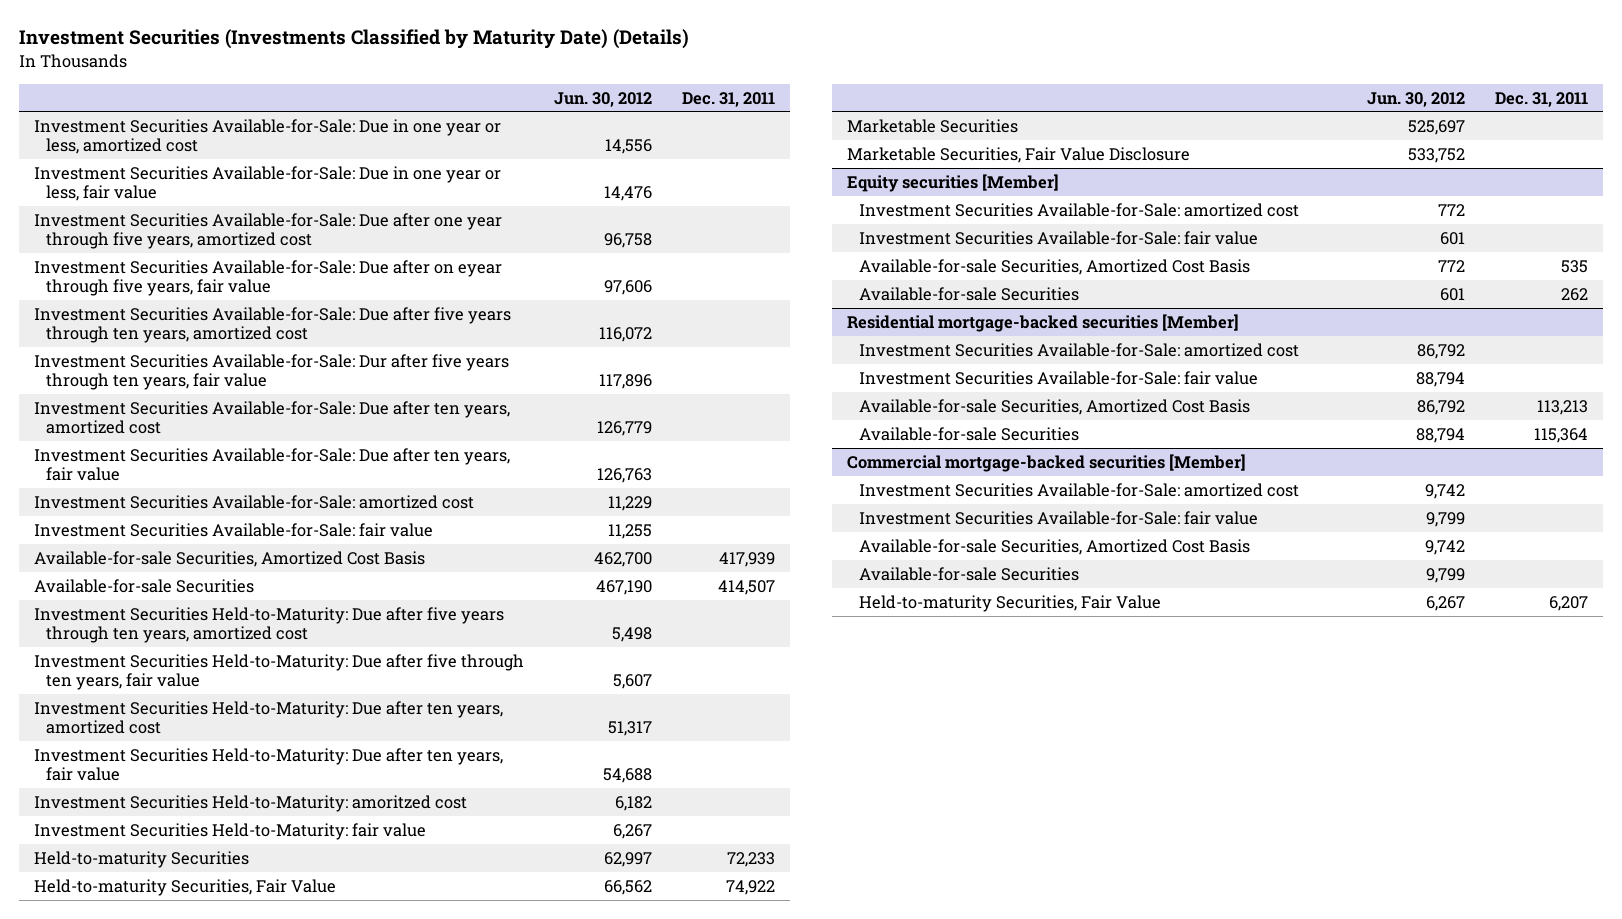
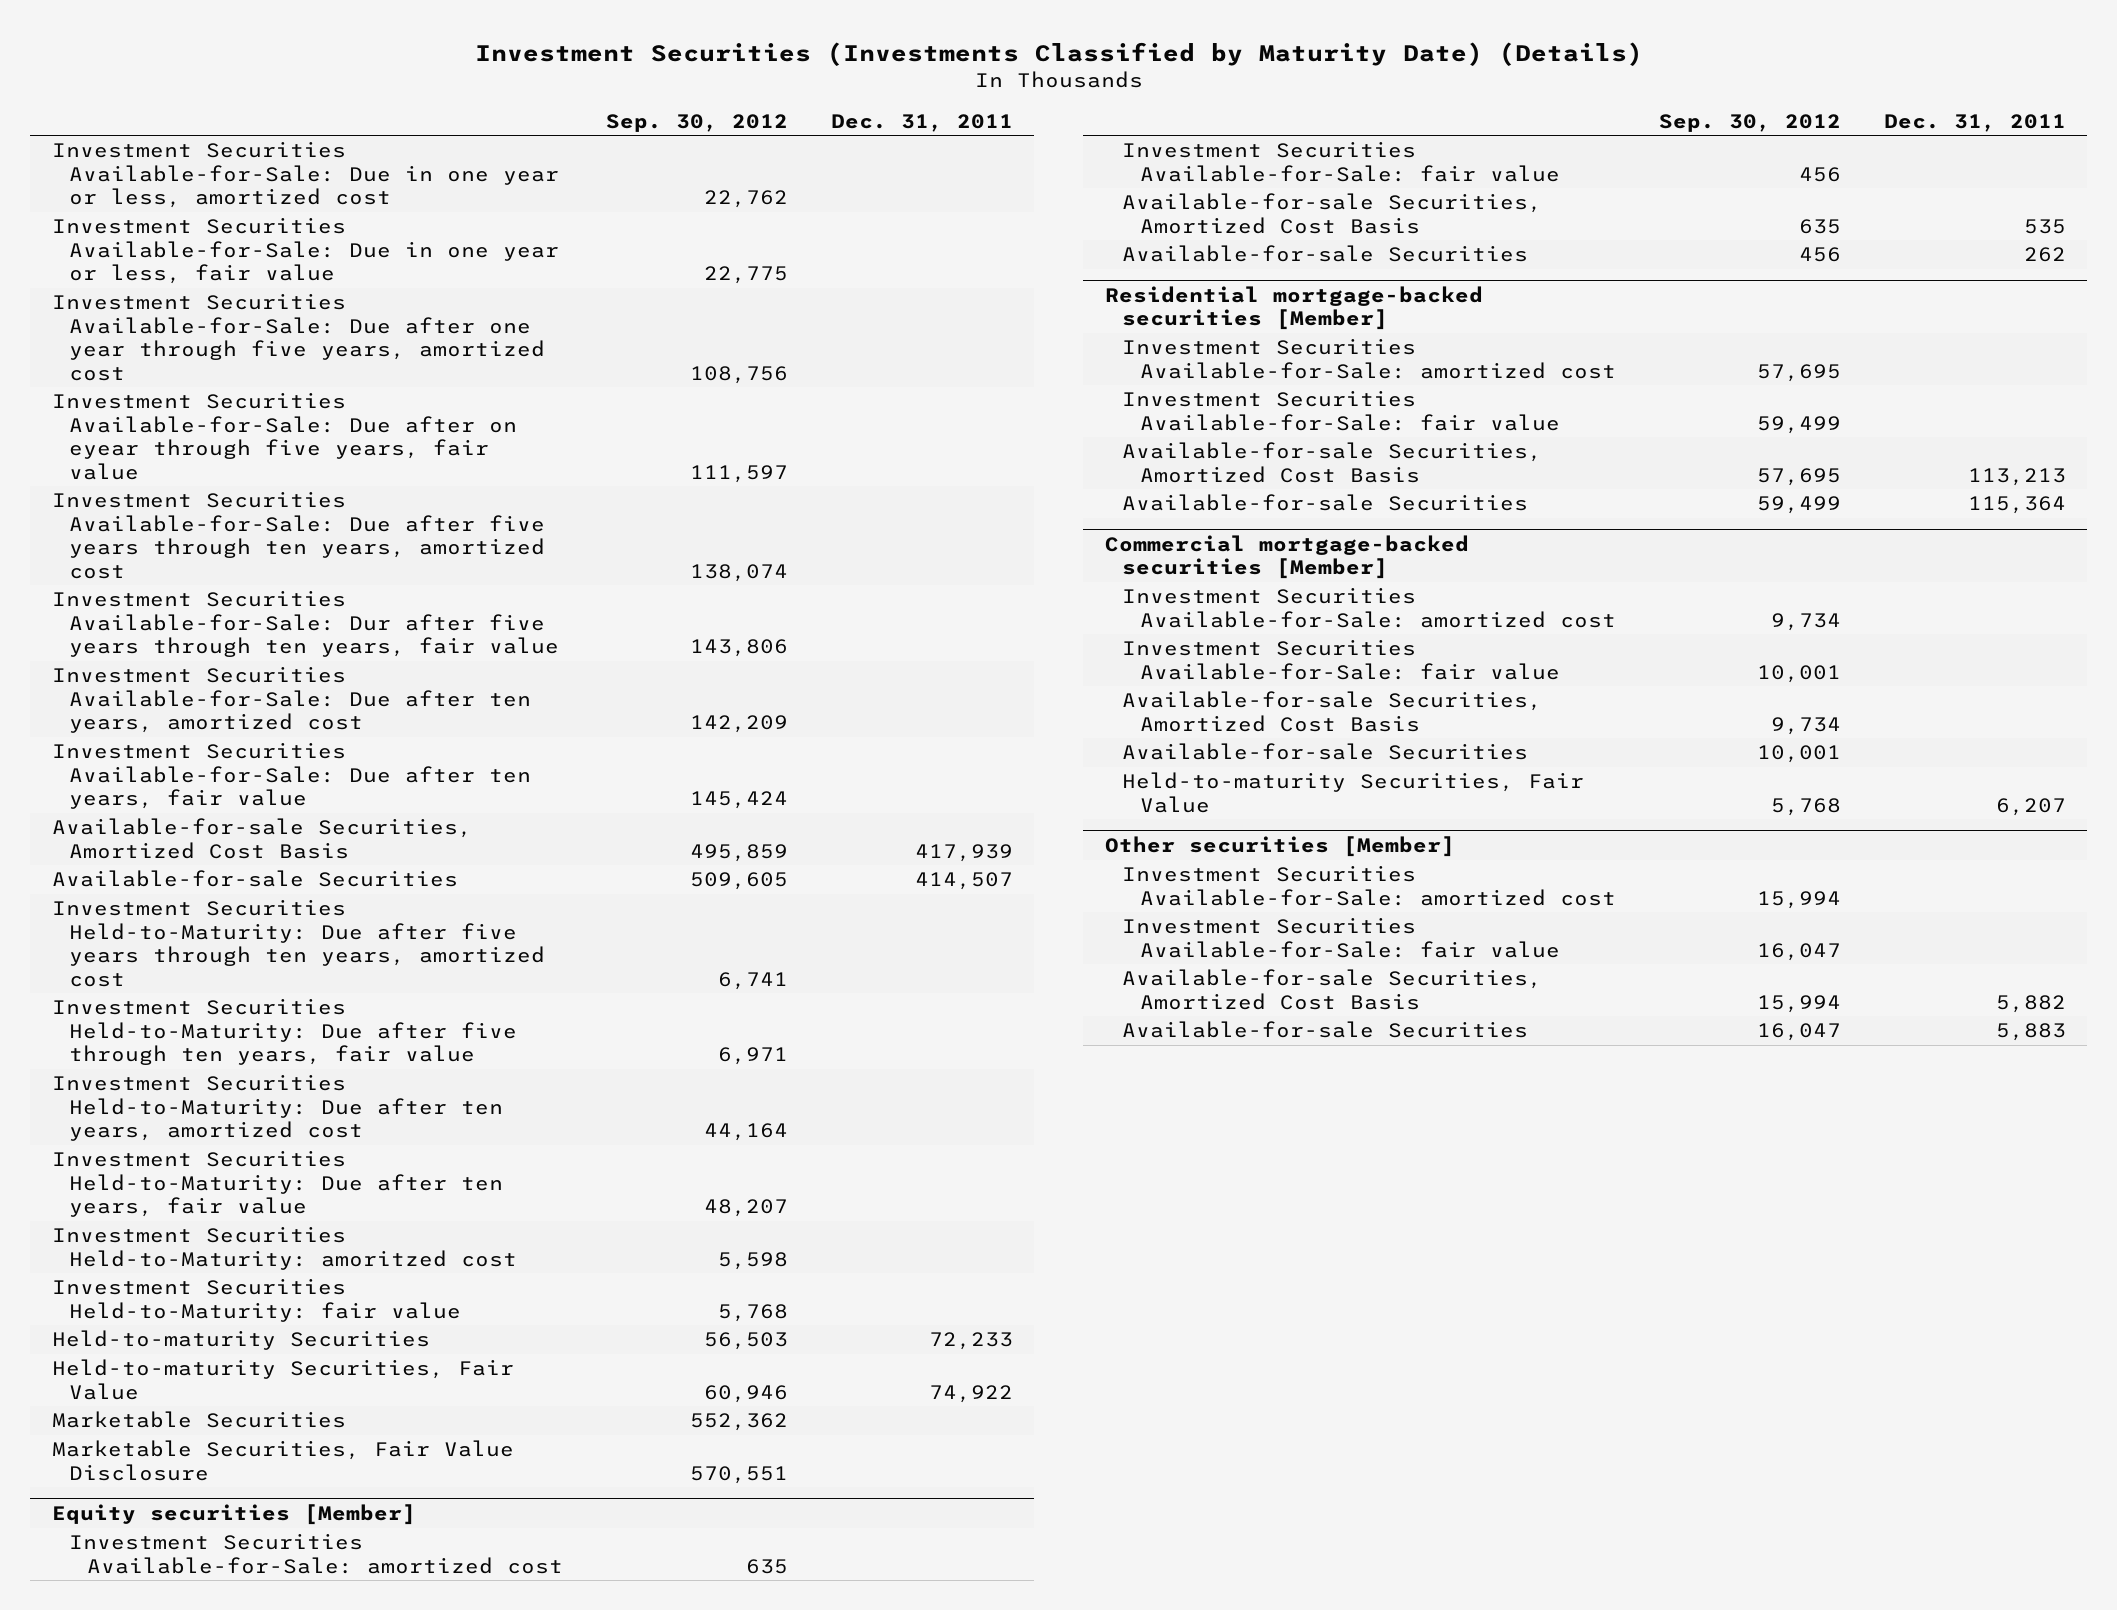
[553,91,652,107] Jun. 30, 2012 -> none
none -> [605,113,788,132] Sep. 30, 2012
[33,494,474,509] Investment Securities Available-for-Sale: amortized cost -> none
[33,522,433,537] Investment Securities Available-for-Sale: fair value -> none
none -> [1104,835,1455,857] Other securities [Member]
none -> [1122,865,1616,906] Investment Securities Available-for-Sale: amortized cost
none -> [1122,917,1560,958] Investment Securities Available-for-Sale: fair value
none -> [1122,969,1543,1010] Available-for-sale Securities, Amortized Cost Basis
none -> [1122,1021,1529,1039] Available-for-sale Securities

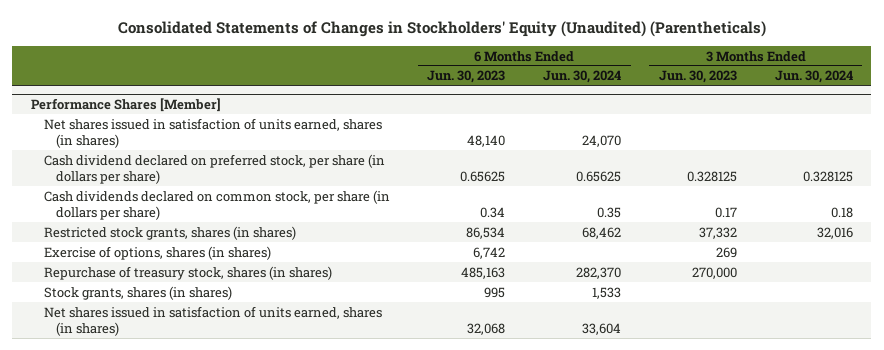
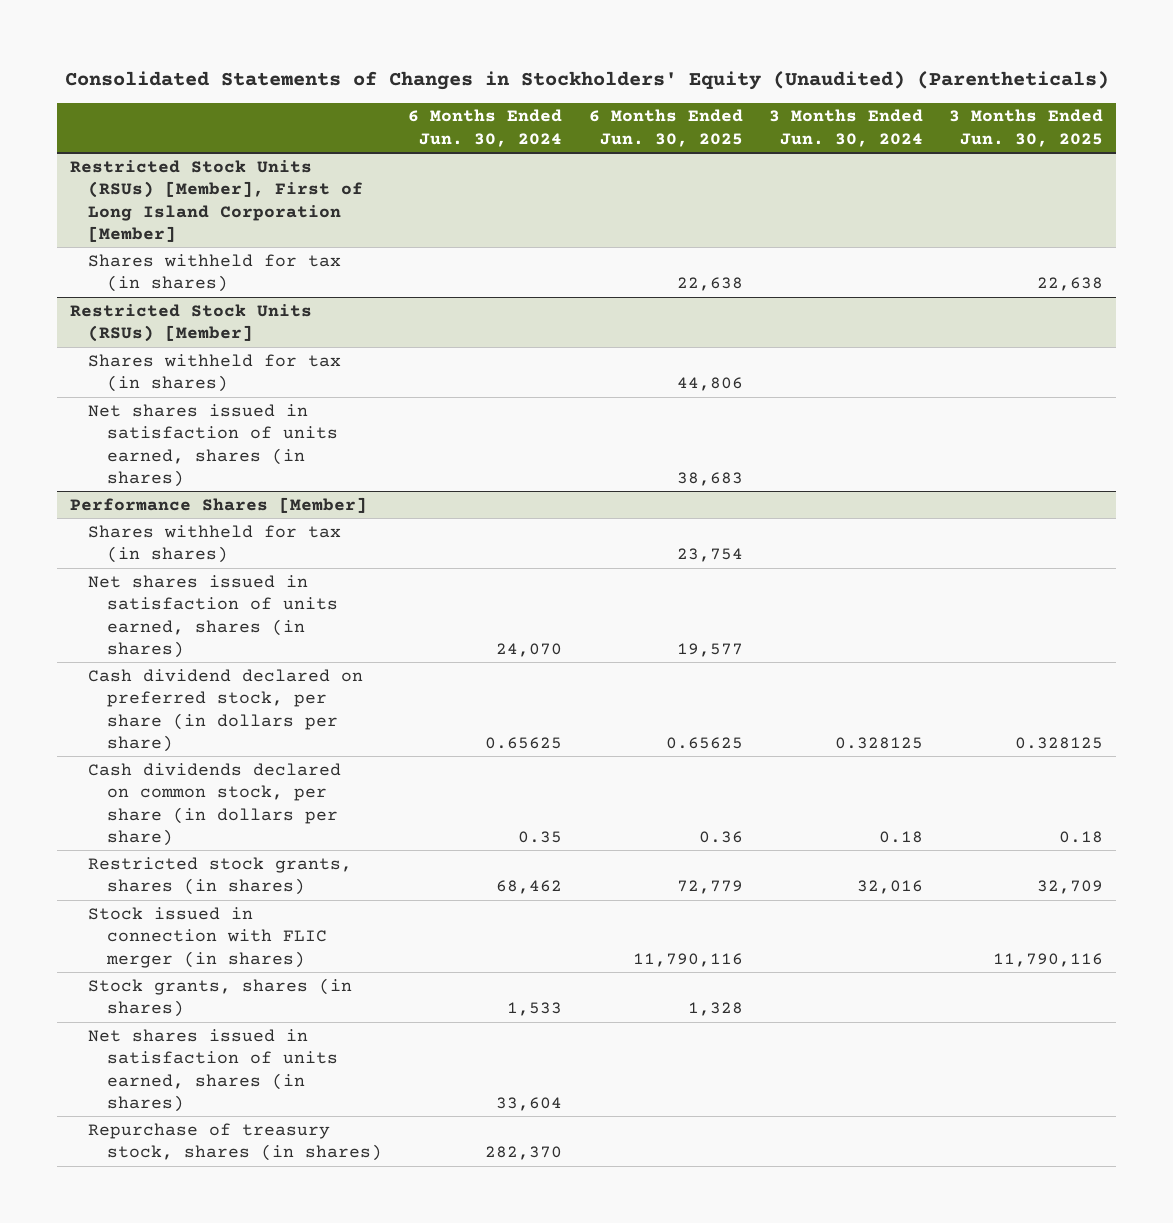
[427,70,506,84] Jun. 30, 2023 -> none
[658,70,737,84] Jun. 30, 2023 -> none
none -> [588,109,743,147] 6 Months Ended Jun. 30, 2025
none -> [949,109,1104,147] 3 Months Ended Jun. 30, 2025
none -> [69,159,364,242] Restricted Stock Units (RSUs) [Member], First of Long Island Corporation [Member]
none -> [88,253,342,293] Shares withheld for tax (in shares)
none -> [69,303,312,343] Restricted Stock Units (RSUs) [Member]
none -> [88,353,342,393] Shares withheld for tax (in shares)
none -> [88,403,338,487] Net shares issued in satisfaction of units earned, shares (in shares)
none -> [88,524,342,564] Shares withheld for tax (in shares)
[43,245,271,260] Exercise of options, shares (in shares) -> none
none -> [88,906,327,968] Stock issued in connection with FLIC merger (in shares)
[43,265,332,280] Repurchase of treasury stock, shares (in shares) -> [88,1122,382,1162] Repurchase of treasury stock, shares (in shares)

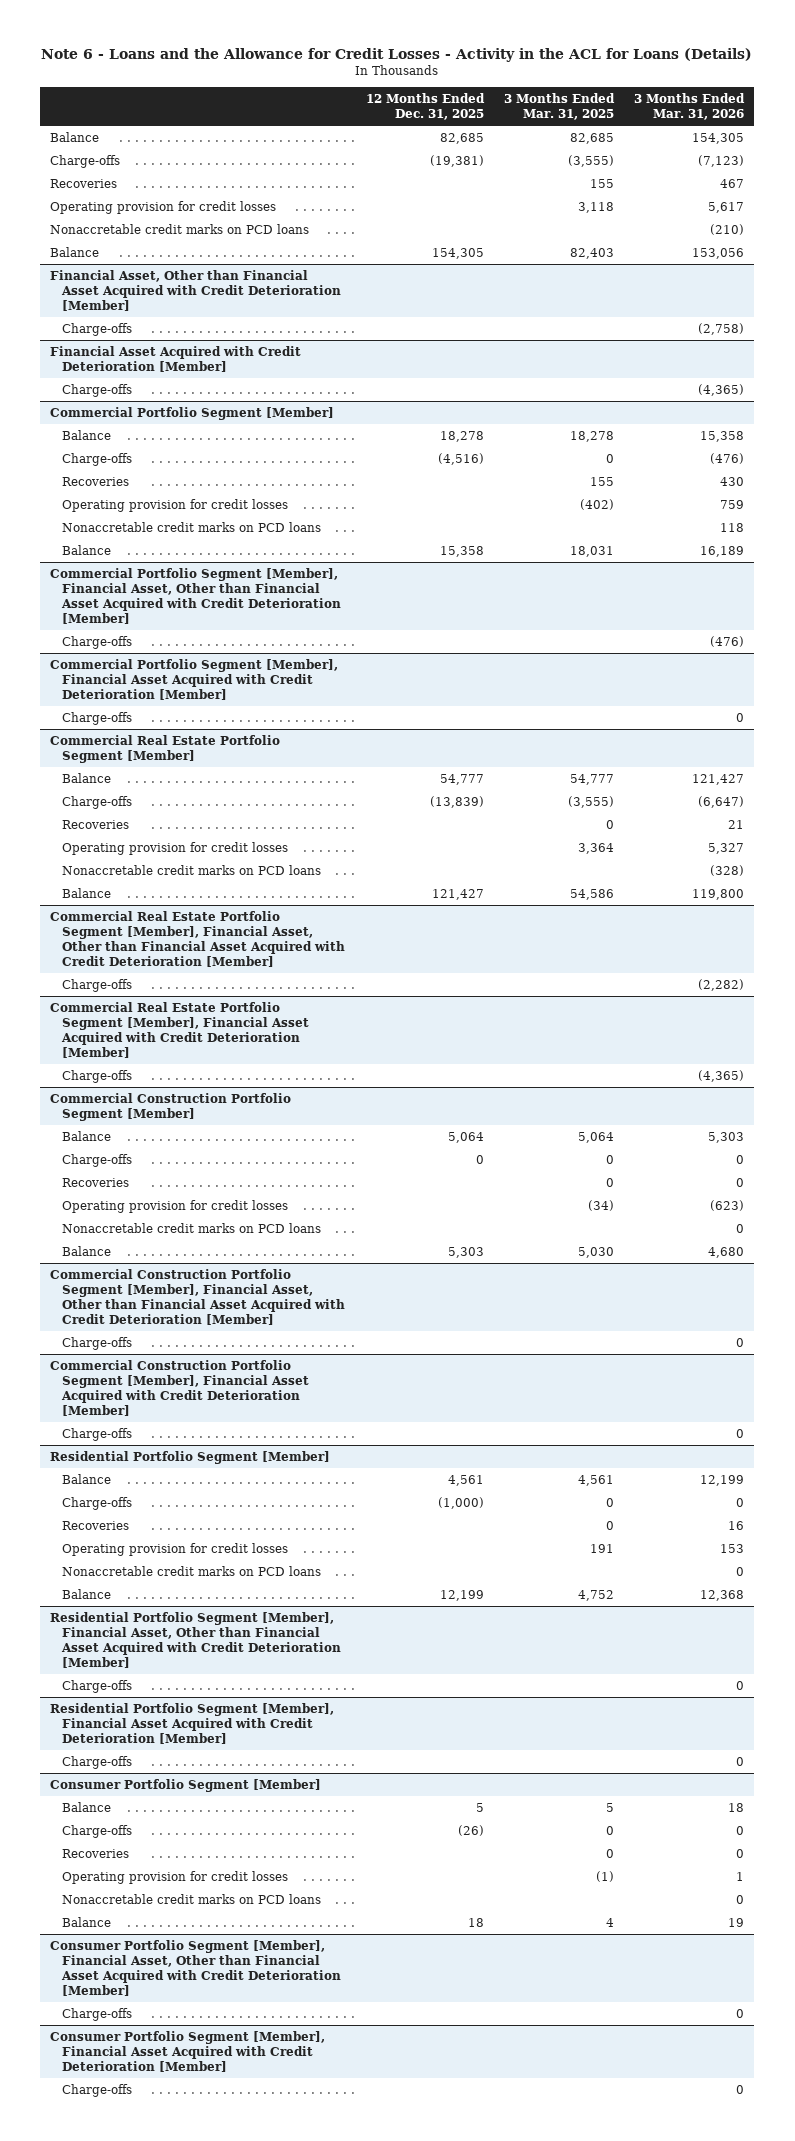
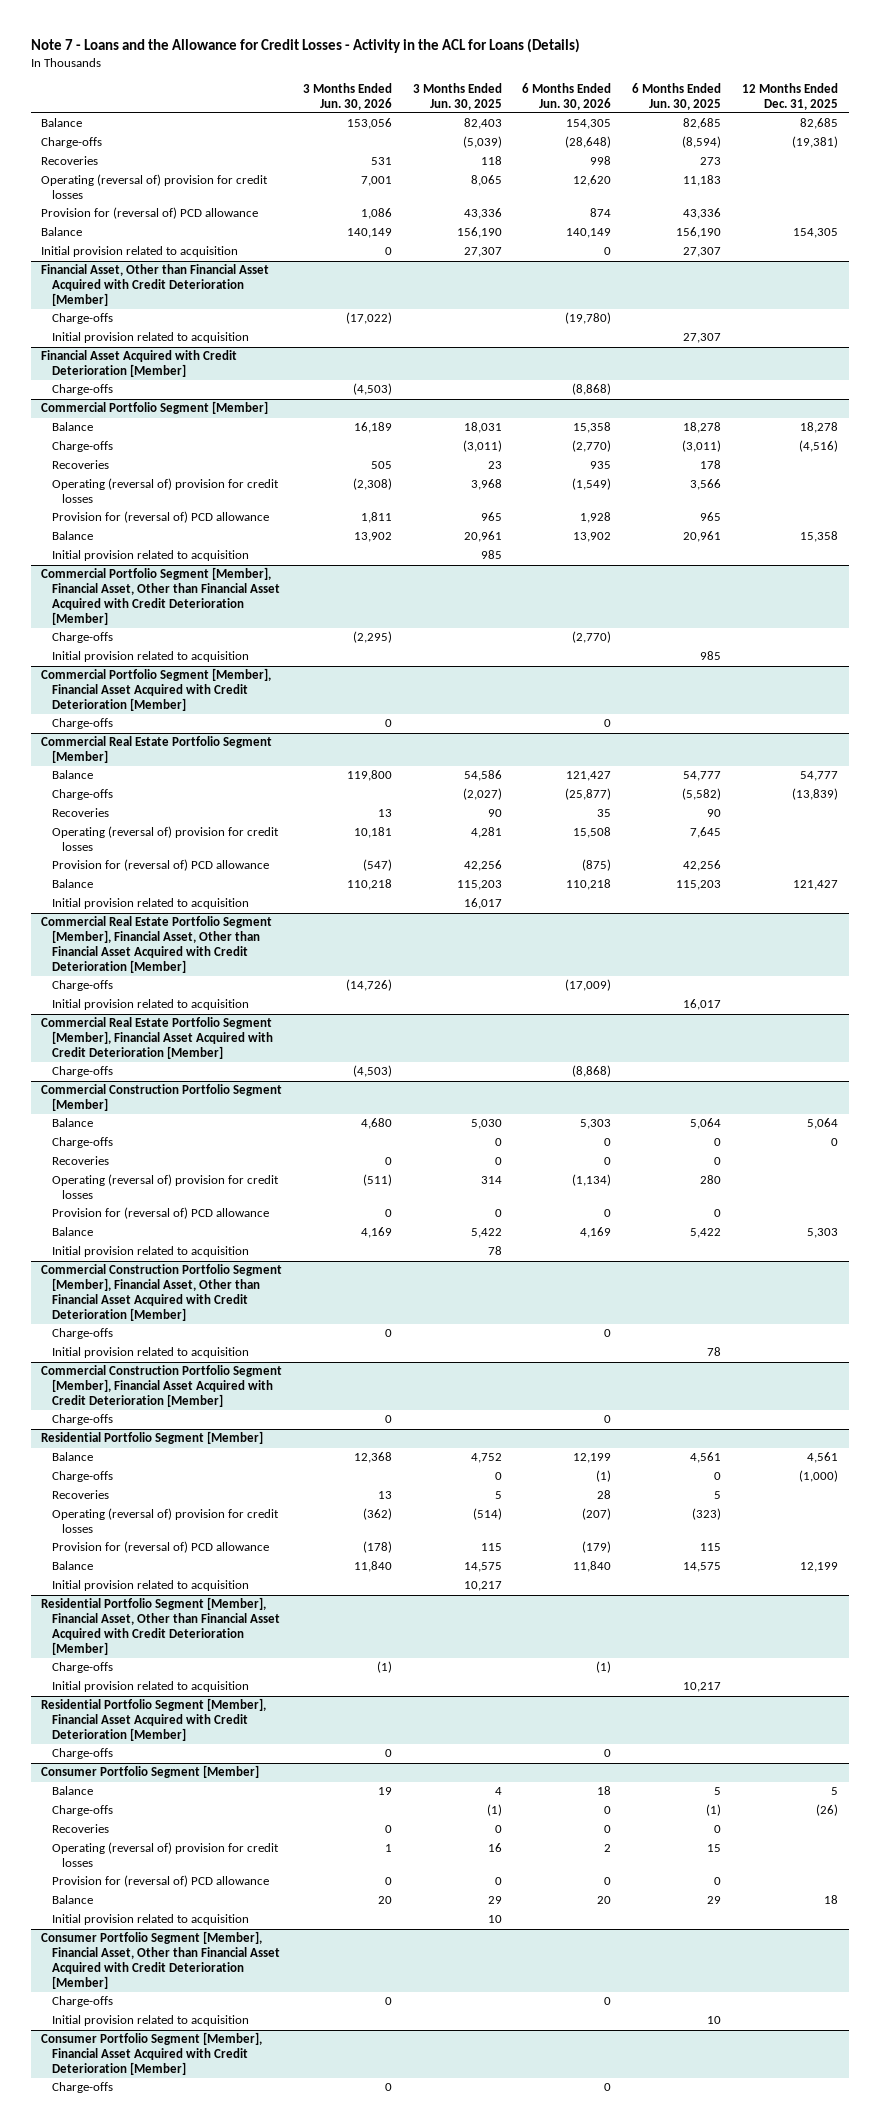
[41,47,753,62] Note 6 - Loans and the Allowance for Credit Losses - Activity in the ACL for Loans (Details) -> [30,38,580,54] Note 7 - Loans and the Allowance for Credit Losses - Activity in the ACL for Loans (Details)
[503,93,615,120] 3 Months Ended Mar. 31, 2025 -> none
[634,93,746,120] 3 Months Ended Mar. 31, 2026 -> none
none -> [302,82,392,110] 3 Months Ended Jun. 30, 2026
none -> [412,82,502,110] 3 Months Ended Jun. 30, 2025
none -> [522,82,612,110] 6 Months Ended Jun. 30, 2026
none -> [632,82,722,110] 6 Months Ended Jun. 30, 2025
[50,201,277,215] Operating provision for credit losses -> [40,174,268,200] Operating (reversal of) provision for credit losses
[50,224,310,235] Nonaccretable credit marks on PCD loans -> [40,207,258,220] Provision for (reversal of) PCD allowance
none -> [40,246,238,258] Initial provision related to acquisition
none -> [51,332,249,344] Initial provision related to acquisition
[62,499,289,513] Operating provision for credit losses -> [51,478,279,504] Operating (reversal of) provision for credit losses
[62,522,322,533] Nonaccretable credit marks on PCD loans -> [51,511,269,524] Provision for (reversal of) PCD allowance
none -> [51,550,249,562] Initial provision related to acquisition
none -> [51,651,249,663] Initial provision related to acquisition
[62,842,289,856] Operating provision for credit losses -> [51,826,279,852] Operating (reversal of) provision for credit losses
[62,865,322,876] Nonaccretable credit marks on PCD loans -> [51,859,269,872] Provision for (reversal of) PCD allowance
none -> [51,898,249,910] Initial provision related to acquisition
none -> [51,999,249,1011] Initial provision related to acquisition
[62,1200,289,1214] Operating provision for credit losses -> [51,1174,279,1200] Operating (reversal of) provision for credit losses
[62,1223,322,1234] Nonaccretable credit marks on PCD loans -> [51,1207,269,1220] Provision for (reversal of) PCD allowance
none -> [51,1246,249,1258] Initial provision related to acquisition
none -> [51,1347,249,1359] Initial provision related to acquisition
[62,1543,289,1557] Operating provision for credit losses -> [51,1508,279,1534] Operating (reversal of) provision for credit losses
[62,1566,322,1577] Nonaccretable credit marks on PCD loans -> [51,1541,269,1554] Provision for (reversal of) PCD allowance
none -> [51,1580,249,1592] Initial provision related to acquisition
none -> [51,1681,249,1693] Initial provision related to acquisition
[62,1871,289,1885] Operating provision for credit losses -> [51,1842,279,1868] Operating (reversal of) provision for credit losses
[62,1894,322,1905] Nonaccretable credit marks on PCD loans -> [51,1875,269,1888] Provision for (reversal of) PCD allowance
none -> [51,1914,249,1926] Initial provision related to acquisition
none -> [51,2015,249,2027] Initial provision related to acquisition

